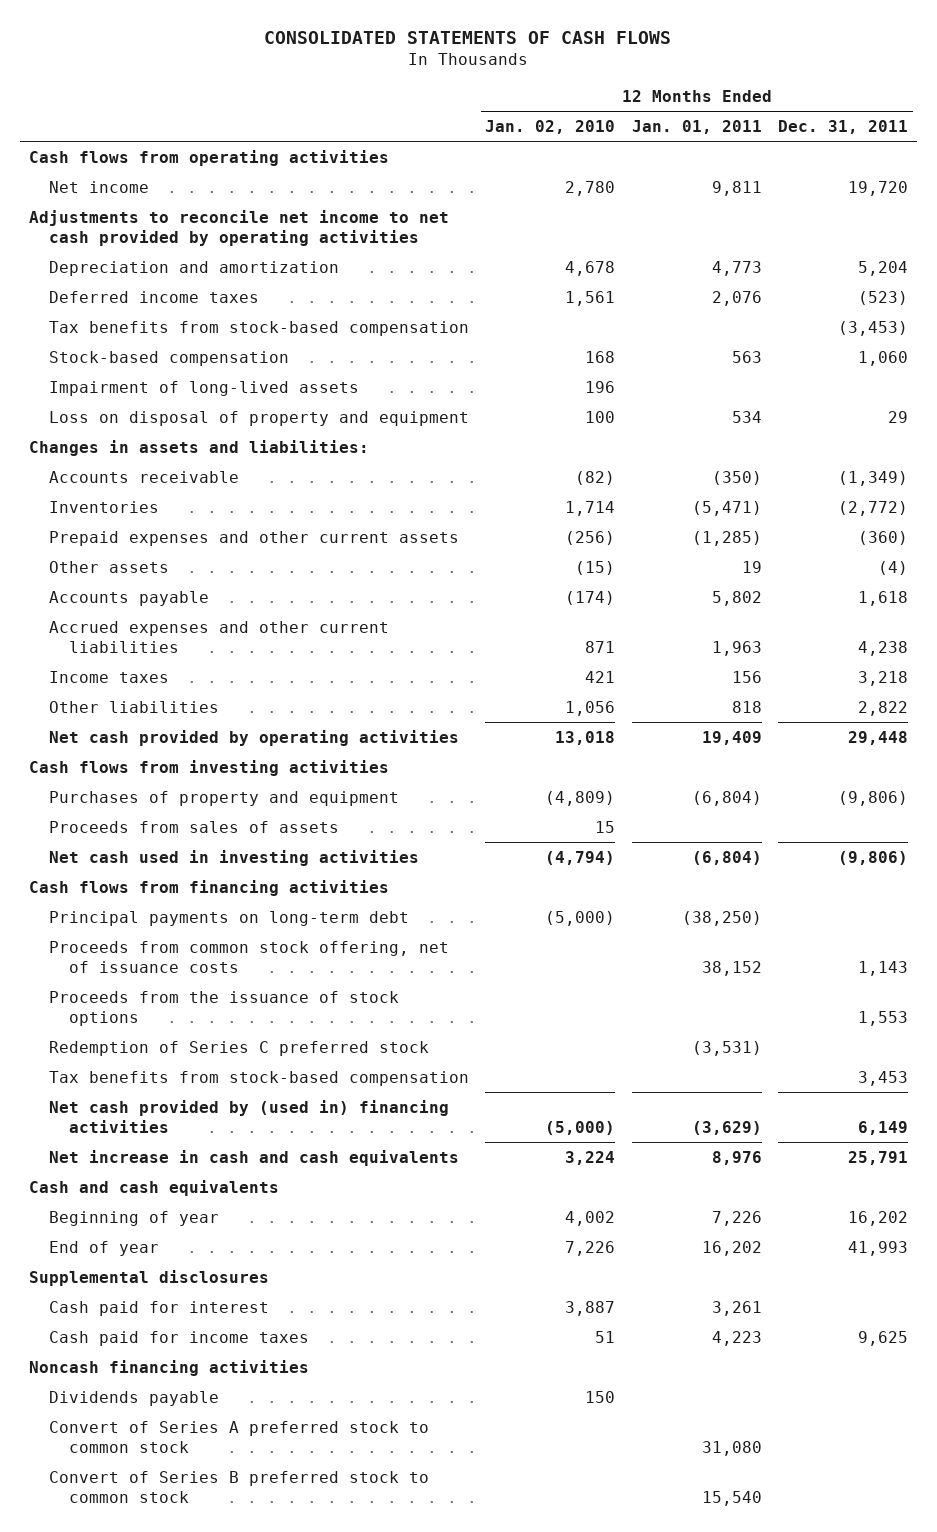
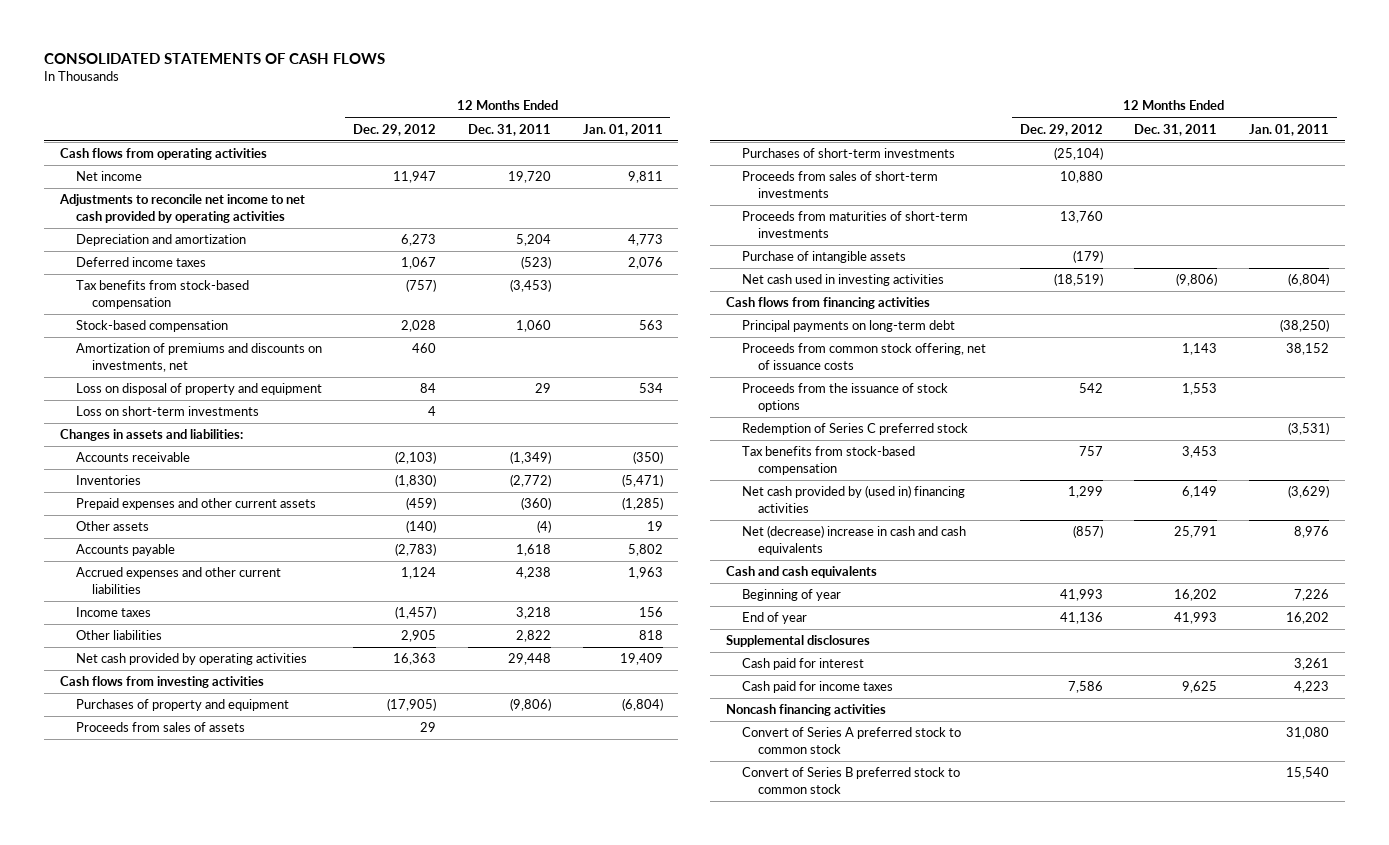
[485,119,616,134] Jan. 02, 2010 -> none
none -> [353,123,437,136] Dec. 29, 2012
[48,380,359,396] Impairment of long-lived assets -> none
none -> [75,343,322,372] Amortization of premiums and discounts on investments, net
none -> [75,406,259,417] Loss on short-term investments
none -> [742,148,956,159] Purchases of short-term investments
none -> [742,171,939,198] Proceeds from sales of short-term investments
none -> [742,211,969,238] Proceeds from maturities of short-term investments
none -> [742,251,907,264] Purchase of intangible assets
[48,1149,459,1166] Net increase in cash and cash equivalents -> [742,525,967,555] Net (decrease) increase in cash and cash equivalents
[48,1390,219,1406] Dividends payable -> none

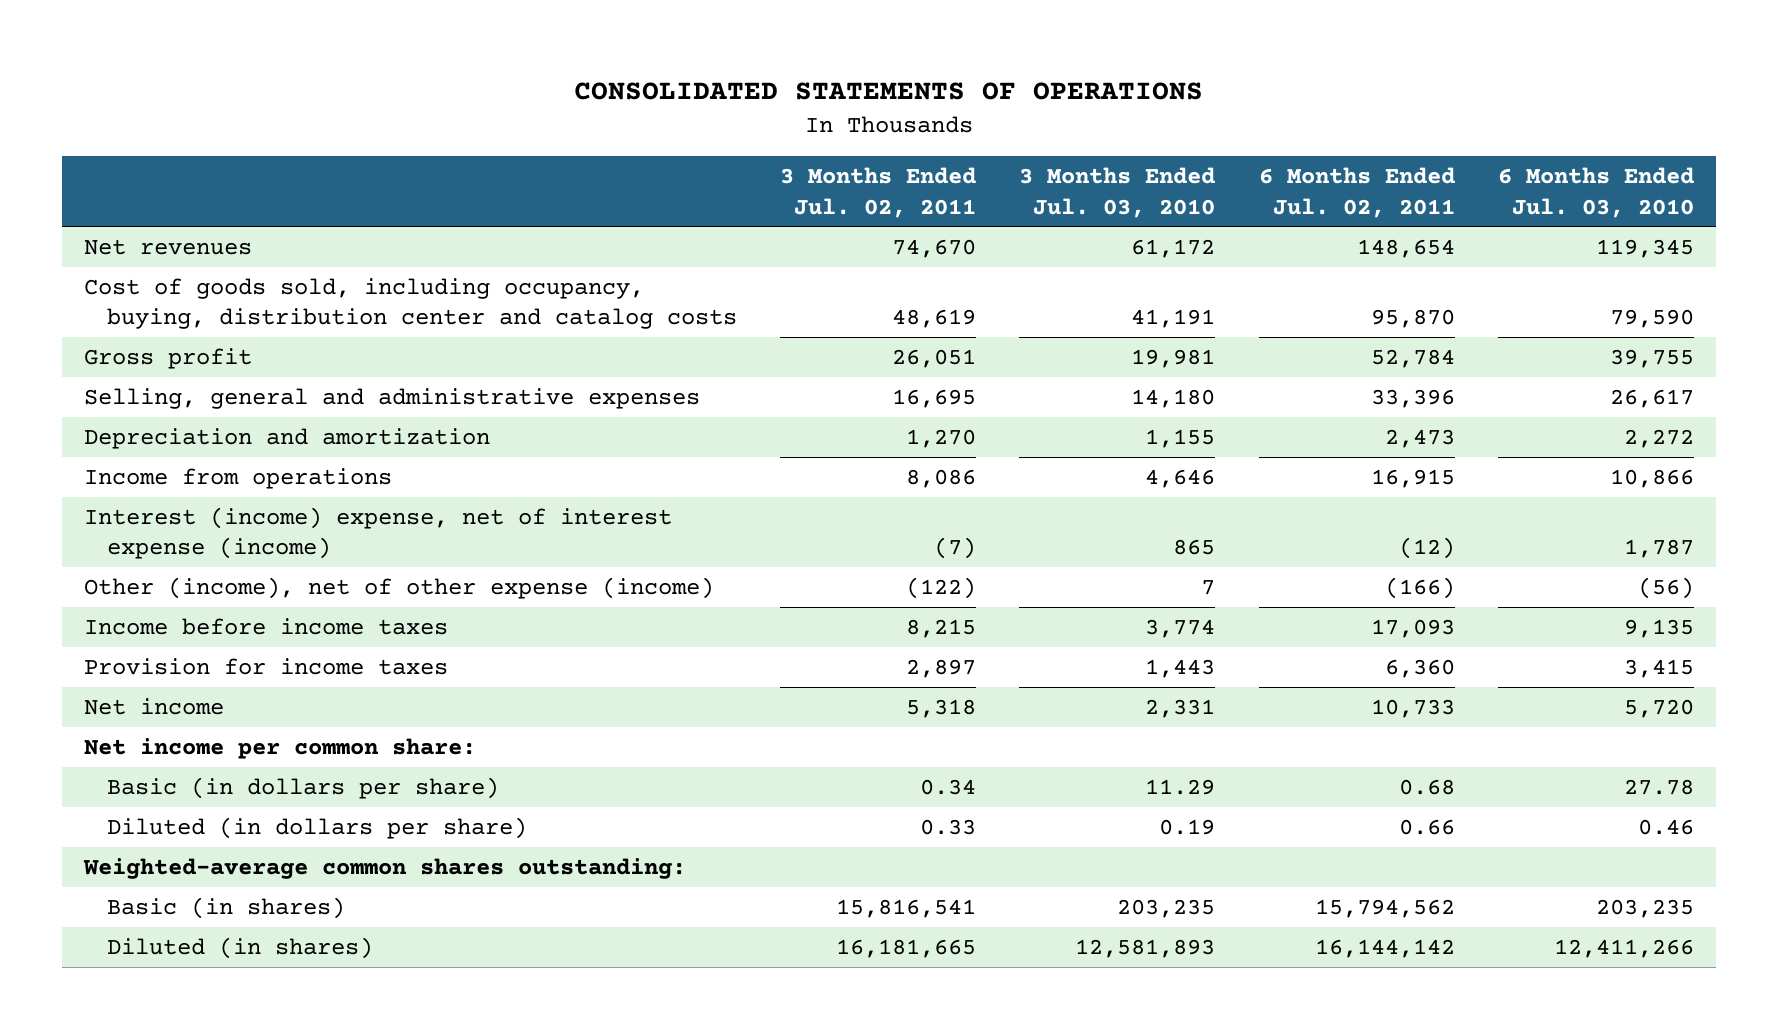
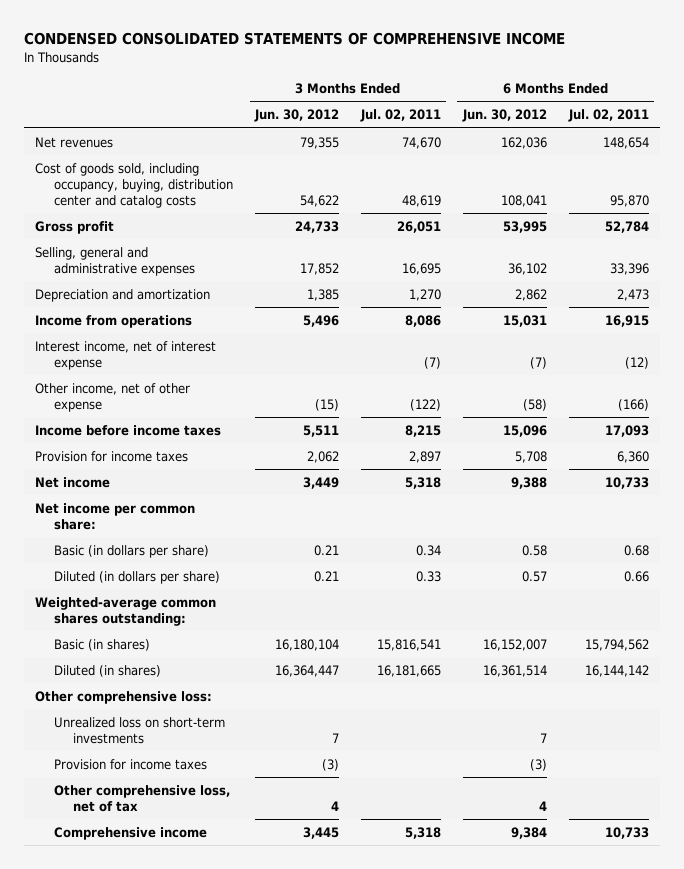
[573,82,1203,101] CONSOLIDATED STATEMENTS OF OPERATIONS -> [23,32,565,46] CONDENSED CONSOLIDATED STATEMENTS OF COMPREHENSIVE INCOME
[1019,167,1216,218] 3 Months Ended Jul. 03, 2010 -> none
[1497,167,1694,218] 6 Months Ended Jul. 03, 2010 -> none
none -> [254,109,340,123] Jun. 30, 2012
none -> [461,109,547,123] Jun. 30, 2012
[83,506,672,560] Interest (income) expense, net of interest expense (income) -> [34,340,216,371] Interest income, net of interest expense
[83,576,714,599] Other (income), net of other expense (income) -> [34,382,190,413] Other income, net of other expense
none -> [34,690,212,704] Other comprehensive loss:
none -> [54,716,226,745] Unrealized loss on short-term investments
none -> [54,758,208,770] Provision for income taxes
none -> [54,784,231,813] Other comprehensive loss, net of tax
none -> [54,826,208,840] Comprehensive income

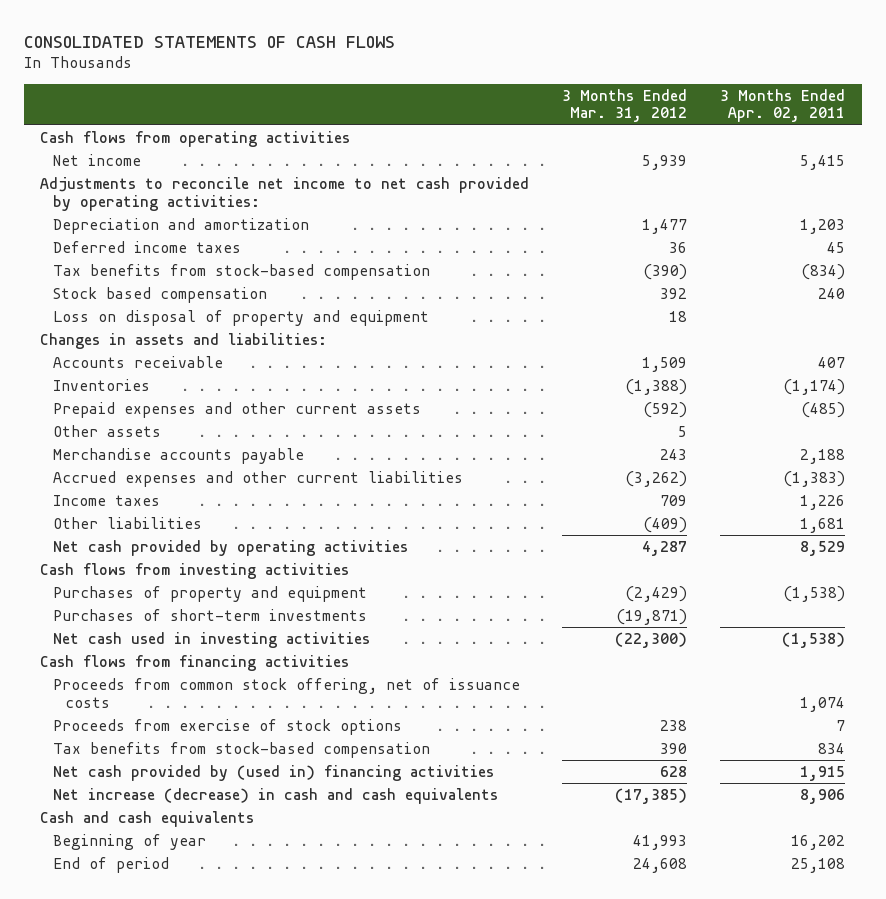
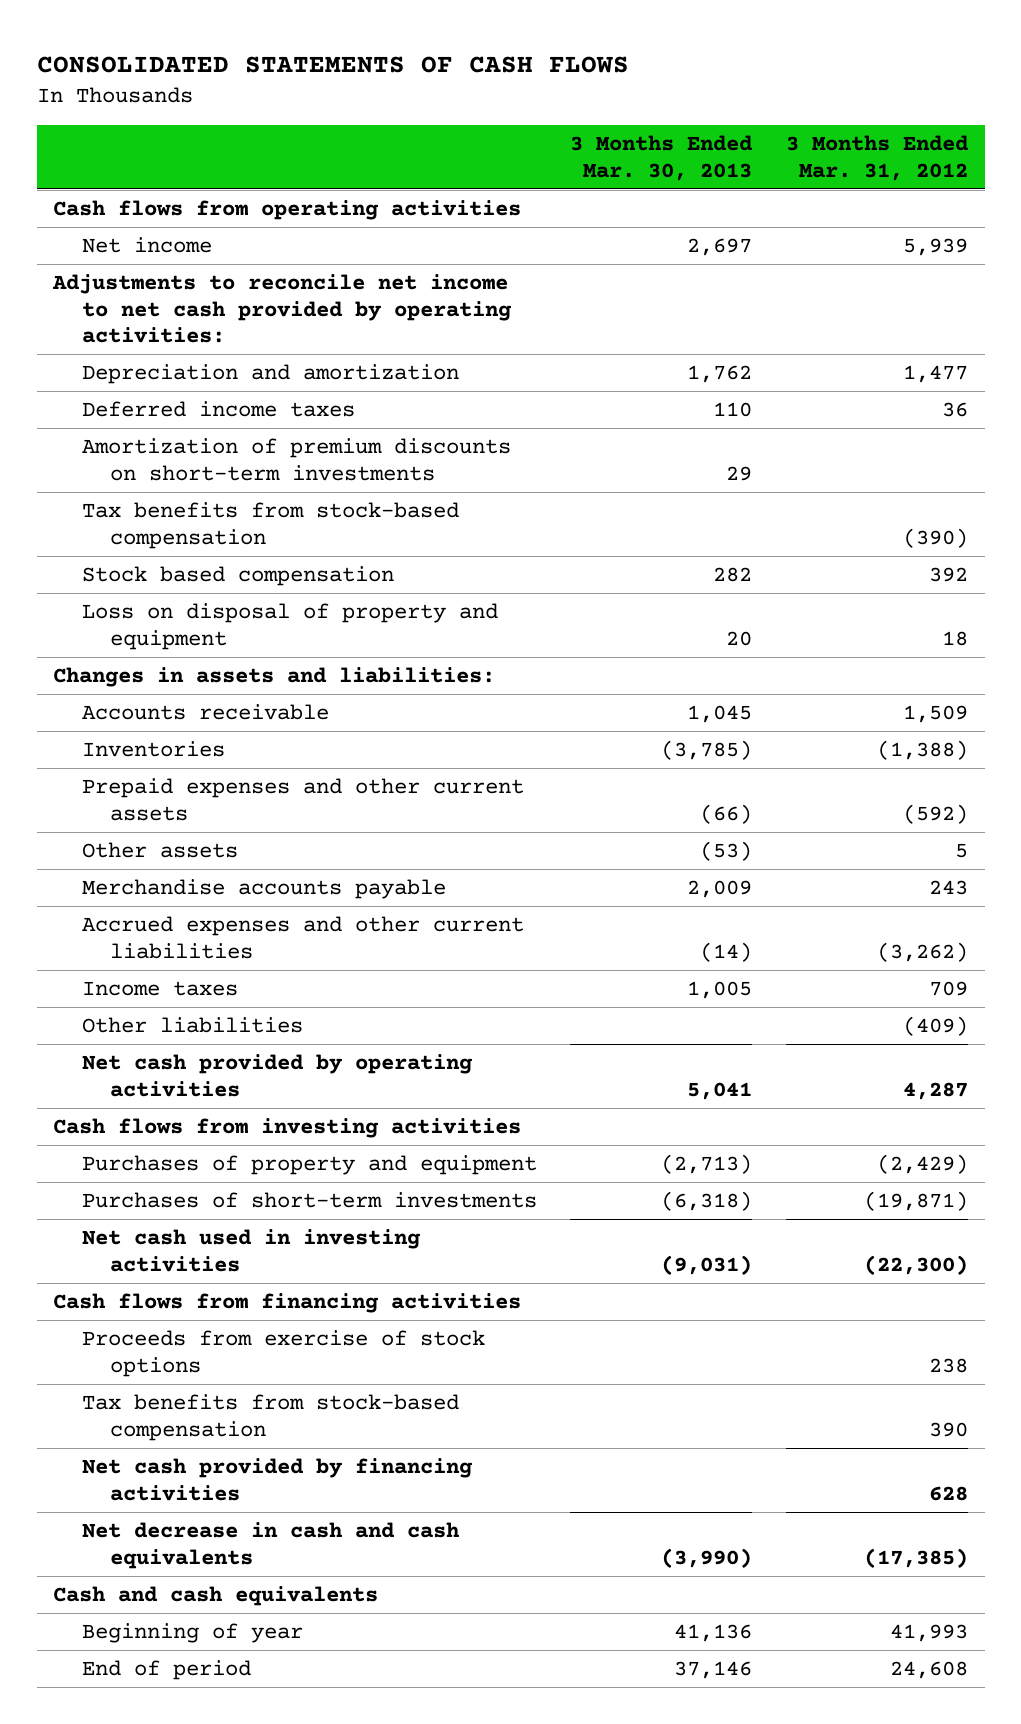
[720,88,846,123] 3 Months Ended Apr. 02, 2011 -> none
none -> [570,135,754,181] 3 Months Ended Mar. 30, 2013
none -> [81,438,511,481] Amortization of premium discounts on short-term investments
[52,677,520,708] Proceeds from common stock offering, net of issuance costs -> none
[52,764,494,781] Net cash provided by (used in) financing activities -> [81,1458,473,1501] Net cash provided by financing activities
[52,787,498,804] Net increase (decrease) in cash and cash equivalents -> [81,1522,460,1569] Net decrease in cash and cash equivalents

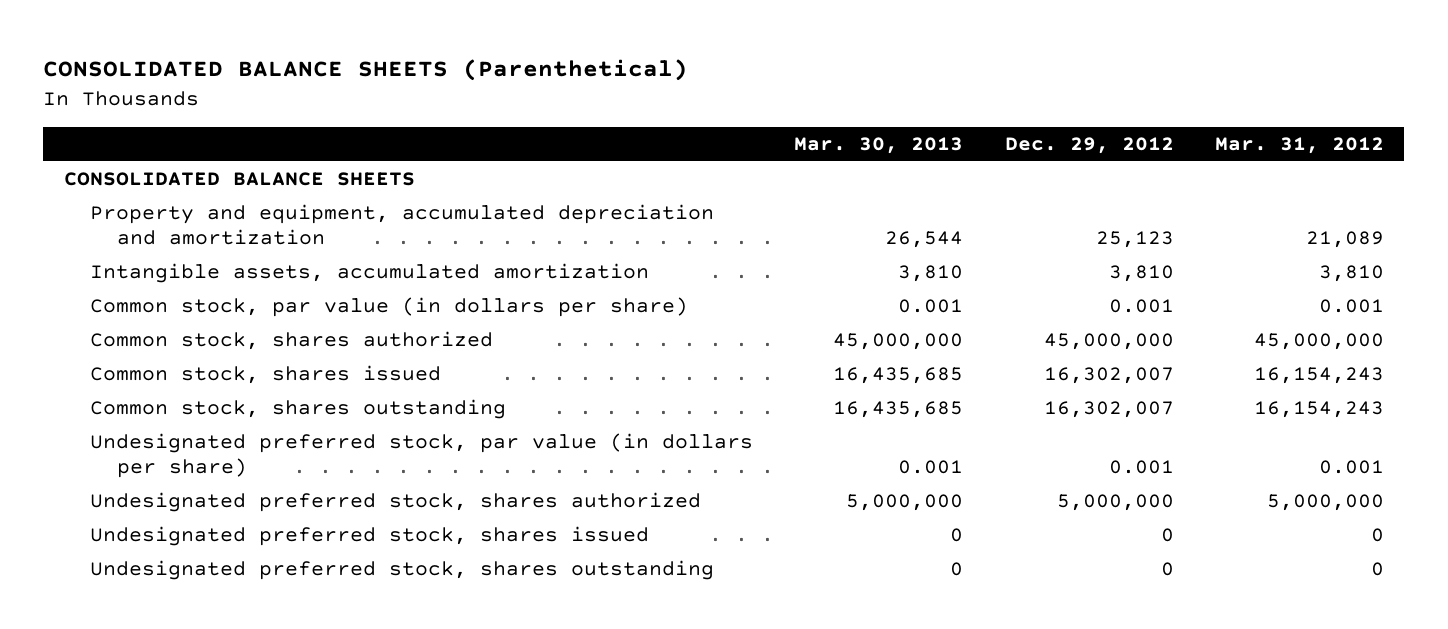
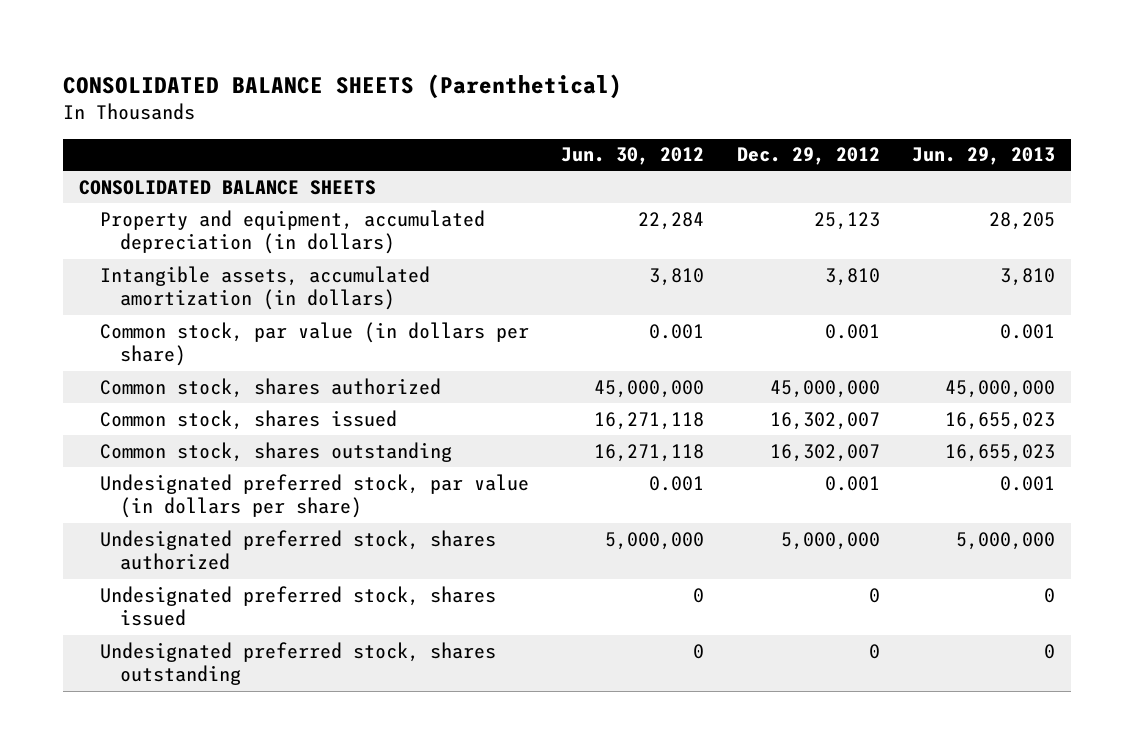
[794,136,964,154] Mar. 30, 2013 -> none
[1214,136,1384,154] Mar. 31, 2012 -> none
none -> [561,147,705,166] Jun. 30, 2012
none -> [911,147,1055,166] Jun. 29, 2013
[90,204,715,246] Property and equipment, accumulated depreciation and amortization -> [99,209,485,255] Property and equipment, accumulated depreciation (in dollars)
[90,263,650,284] Intangible assets, accumulated amortization -> [99,265,430,311] Intangible assets, accumulated amortization (in dollars)

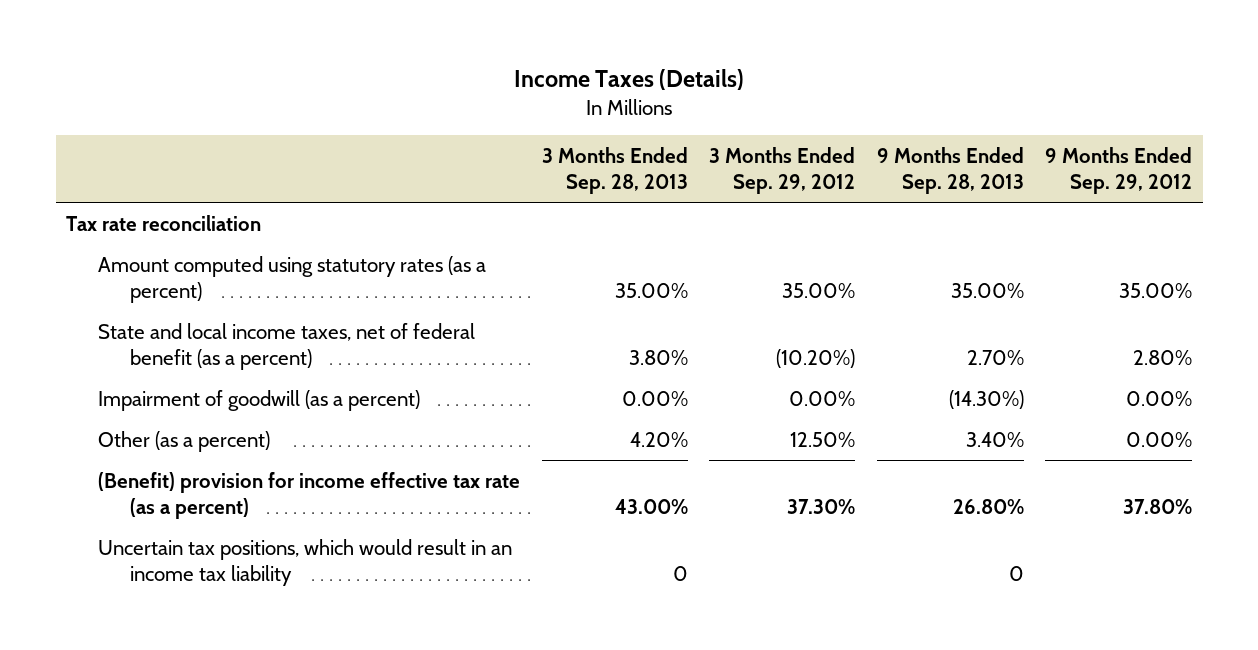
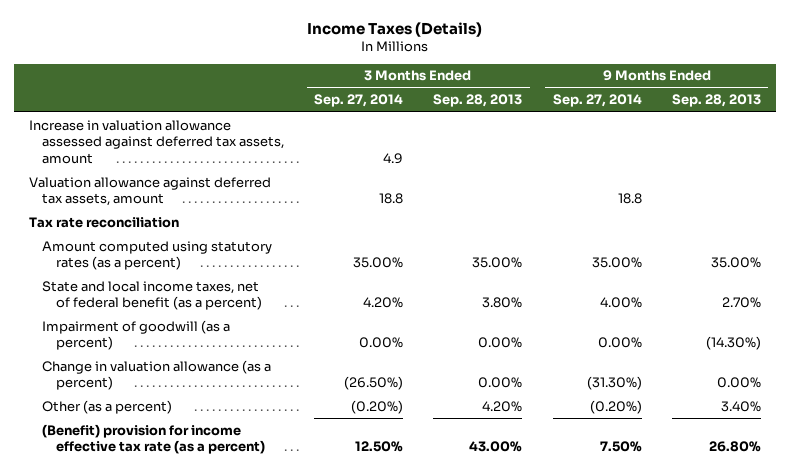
[709,146,856,195] 3 Months Ended Sep. 29, 2012 -> none
[1045,146,1193,195] 9 Months Ended Sep. 29, 2012 -> none
none -> [314,94,404,108] Sep. 27, 2014
none -> [552,94,642,108] Sep. 27, 2014
none -> [28,119,285,164] Increase in valuation allowance assessed against deferred tax assets, amount
none -> [28,176,271,207] Valuation allowance against deferred tax assets, amount
none -> [42,359,272,391] Change in valuation allowance (as a percent)
[98,538,513,586] Uncertain tax positions, which would result in an income tax liability -> none

